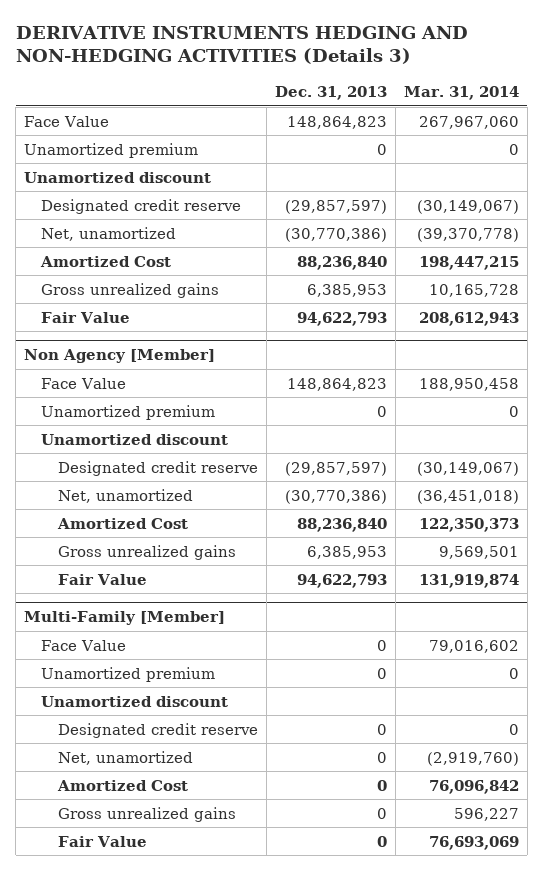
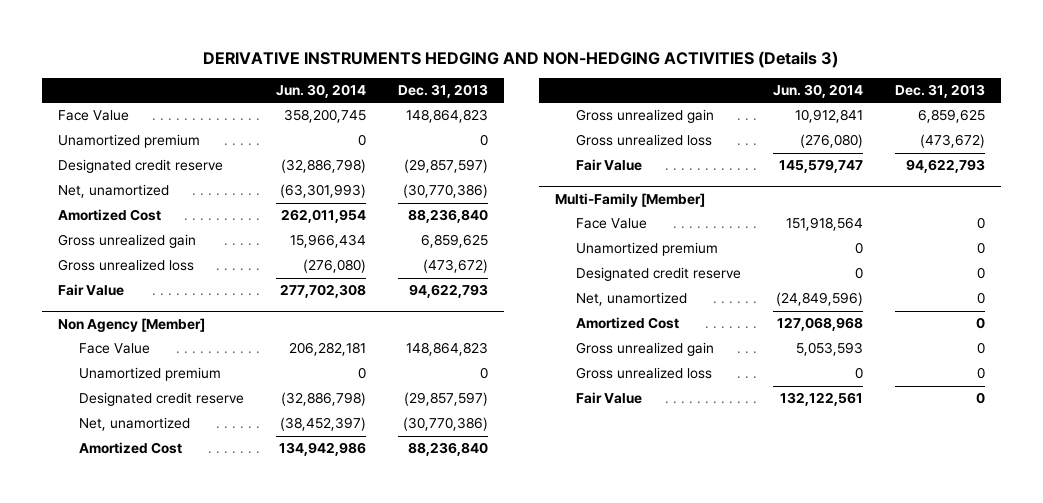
[403,86,519,101] Mar. 31, 2014 -> none
none -> [275,84,366,99] Jun. 30, 2014
[24,171,212,183] Unamortized discount -> none
[40,282,219,298] Gross unrealized gains -> [57,234,196,249] Gross unrealized gain
[306,283,387,297] 6,385,953 -> [420,234,488,249] 6,859,625
none -> [57,259,194,272] Gross unrealized loss
[40,433,228,445] Unamortized discount -> none
[57,544,236,560] Gross unrealized gains -> [575,109,714,124] Gross unrealized gain
[306,545,387,559] 6,385,953 -> [917,109,985,124] 6,859,625
none -> [575,134,712,147] Gross unrealized loss
[40,695,228,707] Unamortized discount -> none
[57,806,236,822] Gross unrealized gains -> [575,342,714,357] Gross unrealized gain
none -> [575,367,712,380] Gross unrealized loss

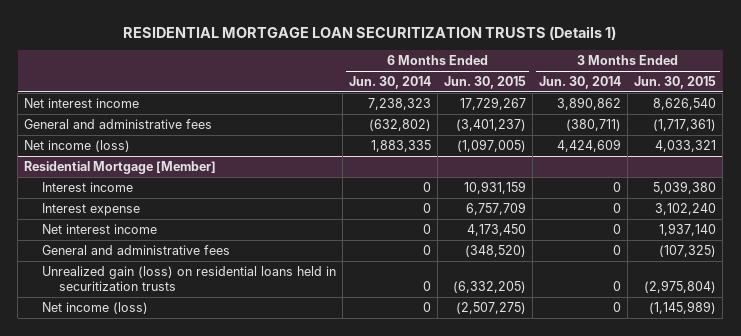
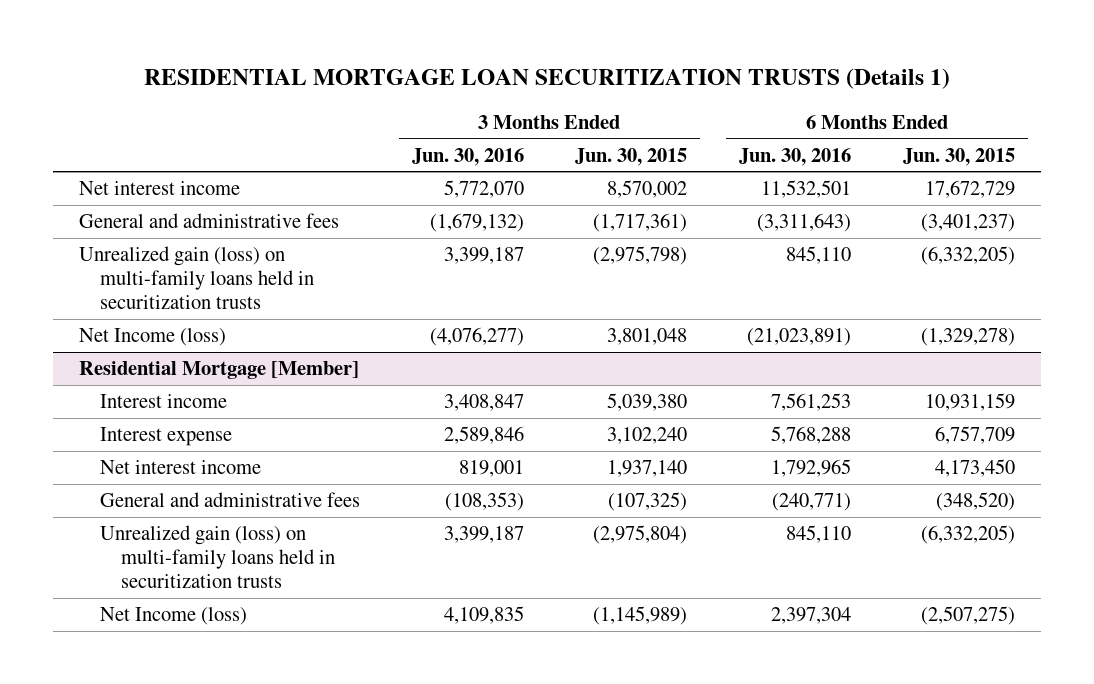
[348,76,431,90] Jun. 30, 2014 -> none
[539,76,622,90] Jun. 30, 2014 -> none
none -> [411,147,524,166] Jun. 30, 2016
none -> [738,147,851,166] Jun. 30, 2016
[460,97,527,111] 17,729,267 -> [924,180,1015,199] 17,672,729
[653,98,717,111] 8,626,540 -> [607,180,688,199] 8,570,002
none -> [79,246,314,309] Unrealized gain (loss) on multi-family loans held in securitization trusts
[24,140,131,153] Net income (loss) -> [79,328,227,347] Net Income (loss)
[457,139,527,153] (1,097,005) -> [920,328,1015,347] (1,329,278)
[655,140,717,153] 4,033,321 -> [607,328,688,346] 3,801,048
[41,266,336,292] Unrealized gain (loss) on residential loans held in securitization trusts -> [99,525,335,588] Unrealized gain (loss) on multi-family loans held in securitization trusts
[41,302,148,315] Net income (loss) -> [99,607,247,626] Net Income (loss)

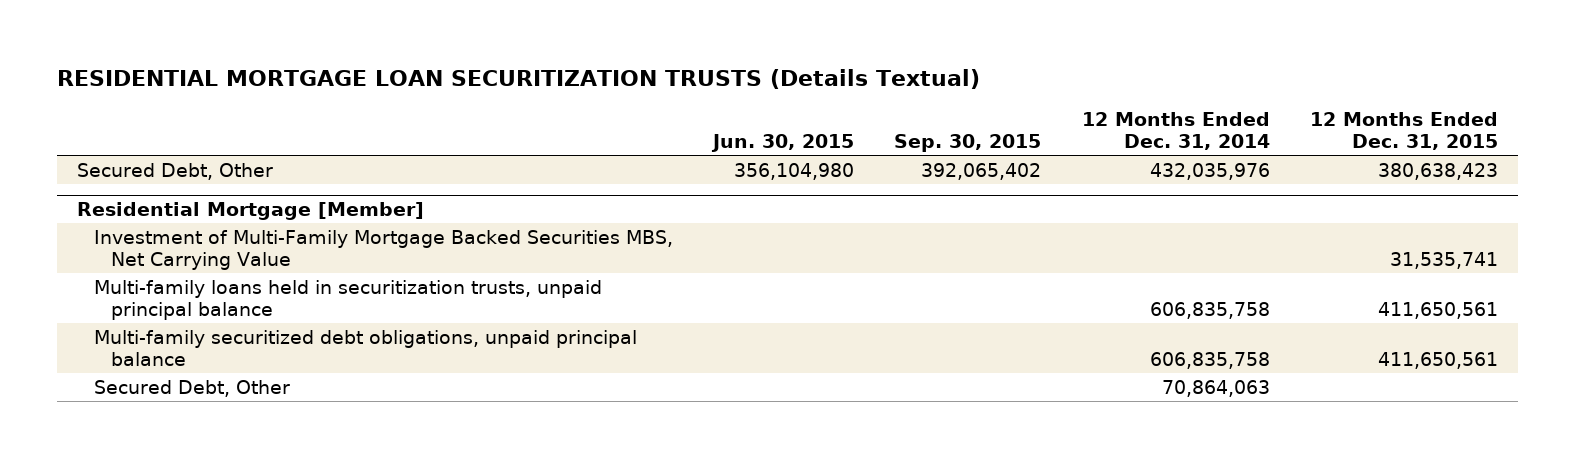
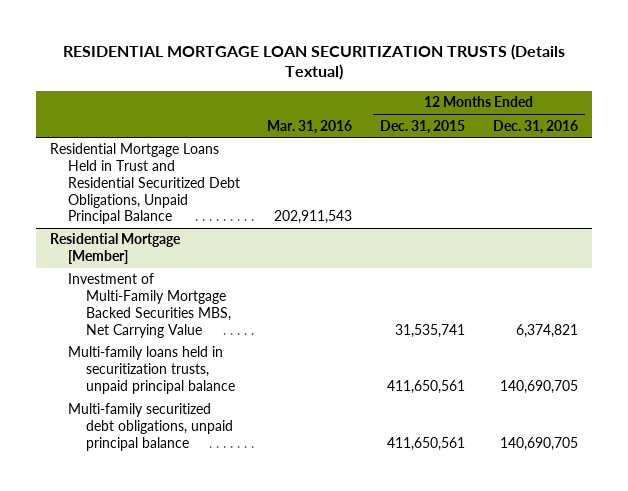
[711,134,855,153] Jun. 30, 2015 -> none
[894,134,1042,153] Sep. 30, 2015 -> none
[1081,111,1270,151] 12 Months Ended Dec. 31, 2014 -> none
none -> [267,119,353,134] Mar. 31, 2016
none -> [492,119,578,134] Dec. 31, 2016
[77,162,274,180] Secured Debt, Other -> none
none -> [49,143,240,225] Residential Mortgage Loans Held in Trust and Residential Securitized Debt Obligations, Unpaid Principal Balance
[94,379,291,397] Secured Debt, Other -> none

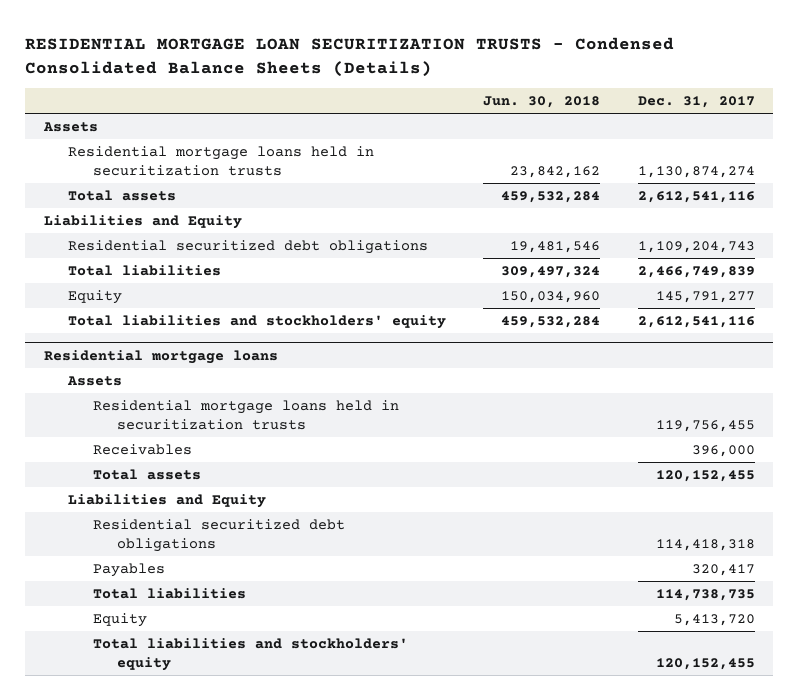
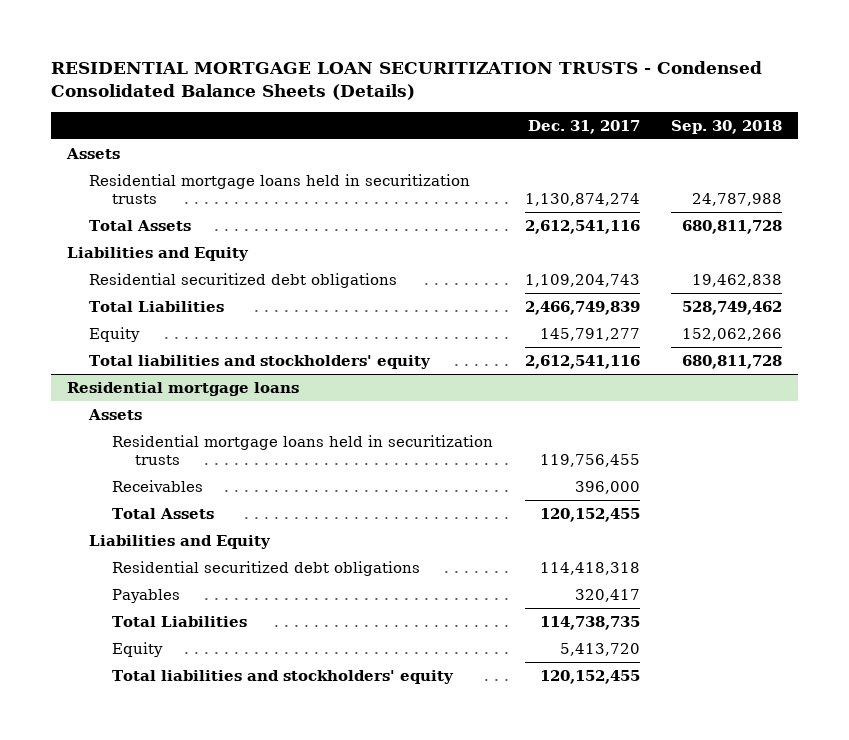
[483,95,601,108] Jun. 30, 2018 -> none
none -> [671,119,783,134] Sep. 30, 2018
[68,189,177,201] Total assets -> [89,219,192,231] Total Assets
[68,264,222,276] Total liabilities -> [89,300,225,312] Total Liabilities
[92,468,201,480] Total assets -> [112,507,215,519] Total Assets
[92,587,246,599] Total liabilities -> [112,615,248,627] Total Liabilities

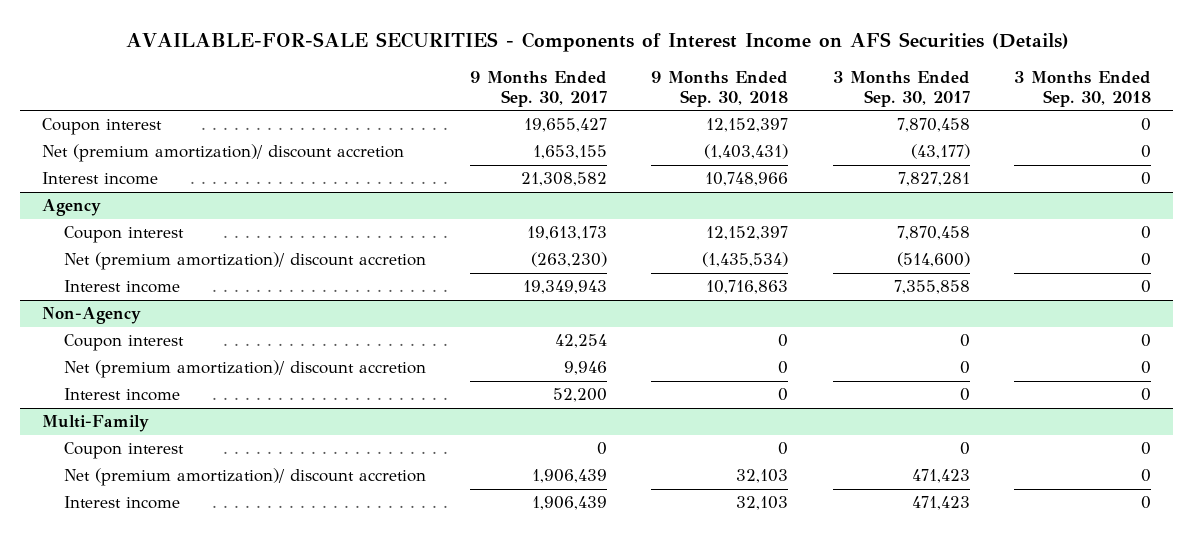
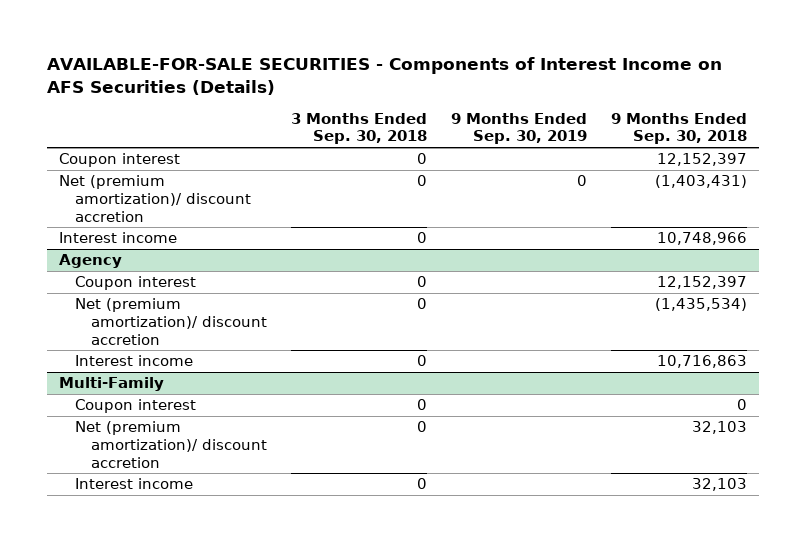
[470,71,608,107] 9 Months Ended Sep. 30, 2017 -> none
[832,71,970,107] 3 Months Ended Sep. 30, 2017 -> none
none -> [450,112,587,145] 9 Months Ended Sep. 30, 2019
[42,307,142,325] Non-Agency -> none
[64,334,185,352] Coupon interest -> none
[64,360,427,379] Net (premium amortization)/ discount accretion -> none
[64,388,181,402] Interest income -> none

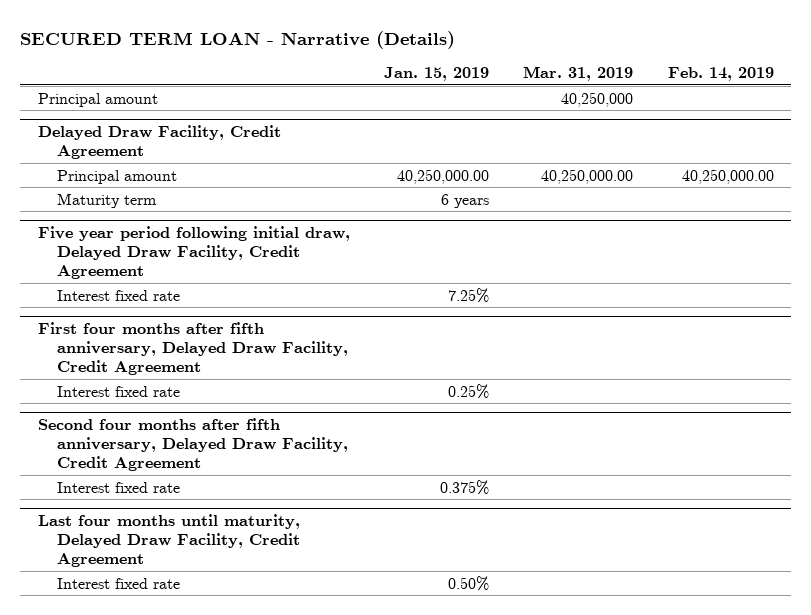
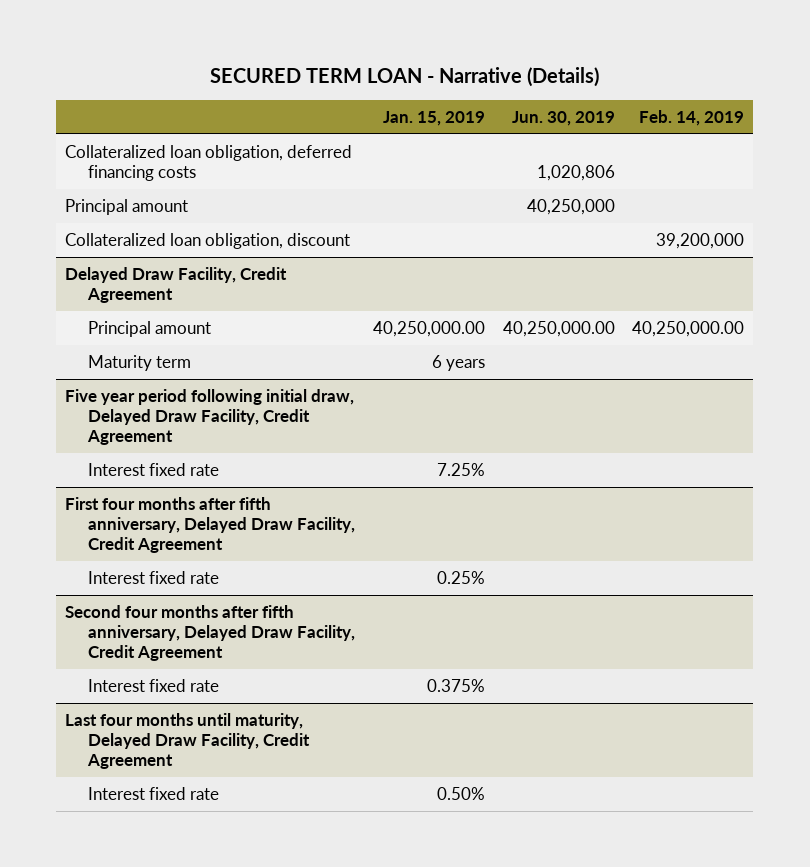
[523,66,634,82] Mar. 31, 2019 -> none
none -> [511,111,615,127] Jun. 30, 2019
none -> [65,145,353,182] Collateralized loan obligation, deferred financing costs
none -> [65,233,351,250] Collateralized loan obligation, discount

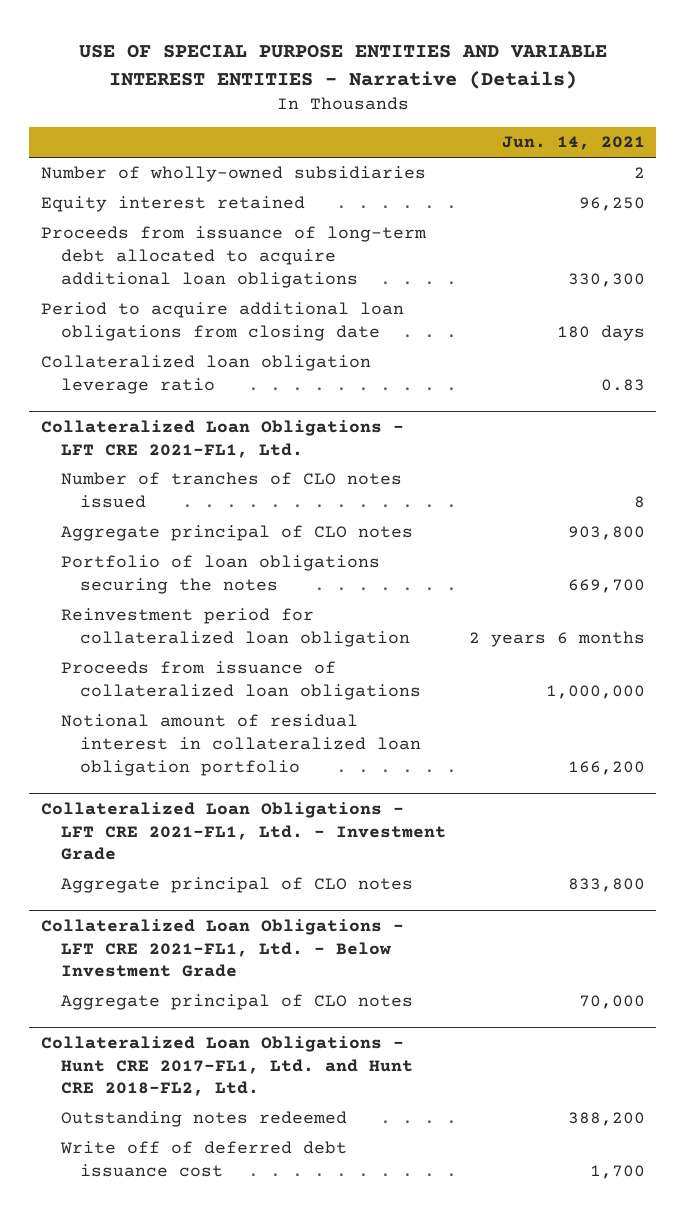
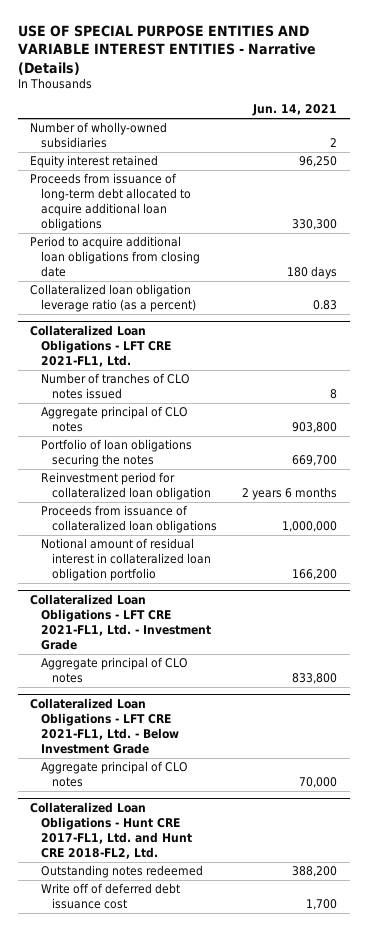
[40,355,371,395] Collateralized loan obligation leverage ratio -> [30,284,197,313] Collateralized loan obligation leverage ratio (as a percent)

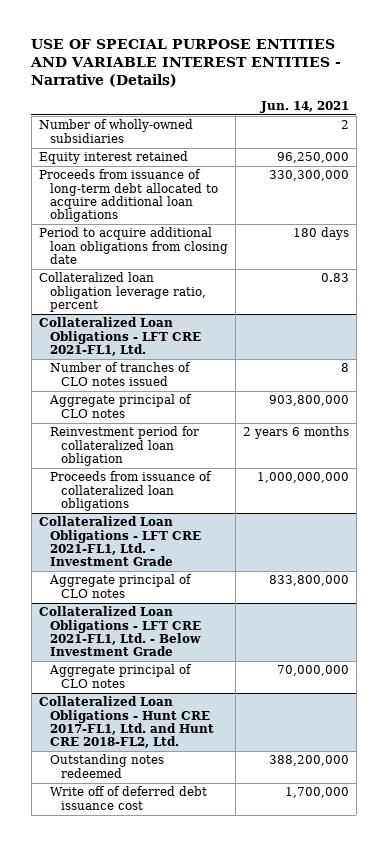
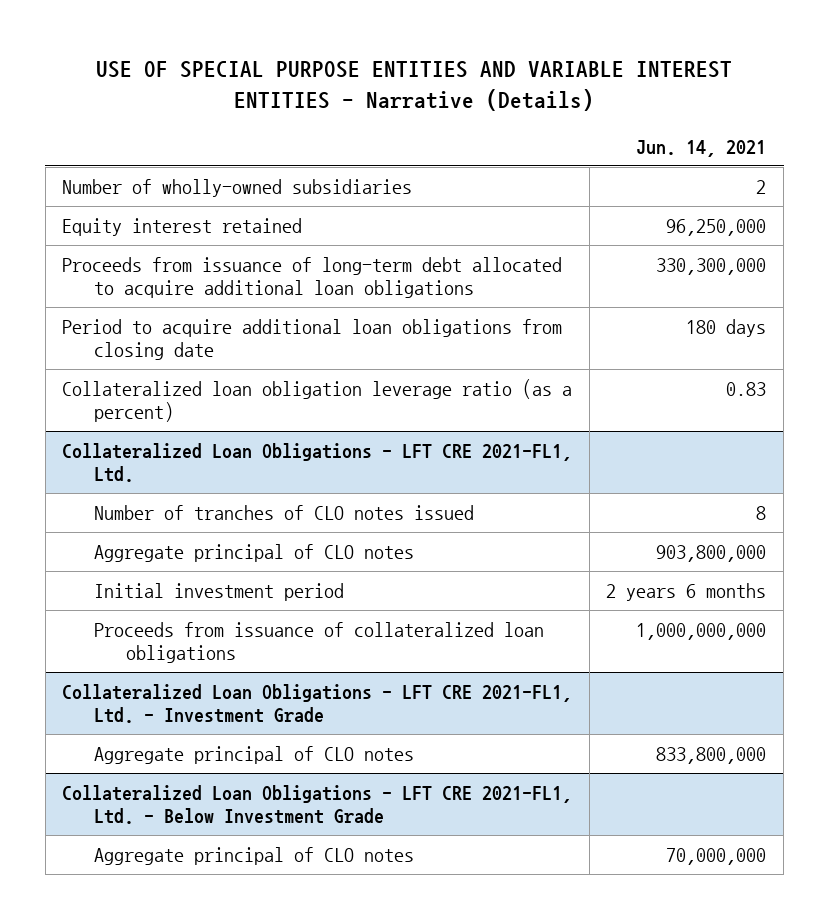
[38,272,206,313] Collateralized loan obligation leverage ratio, percent -> [62,378,573,423] Collateralized loan obligation leverage ratio (as a percent)
[49,426,199,467] Reinvestment period for collateralized loan obligation -> none
none -> [93,582,344,601] Initial investment period
[38,696,214,749] Collateralized Loan Obligations - Hunt CRE 2017-FL1, Ltd. and Hunt CRE 2018-FL2, Ltd. -> none
[49,754,164,778] Outstanding notes redeemed -> none
[49,786,207,810] Write off of deferred debt issuance cost -> none

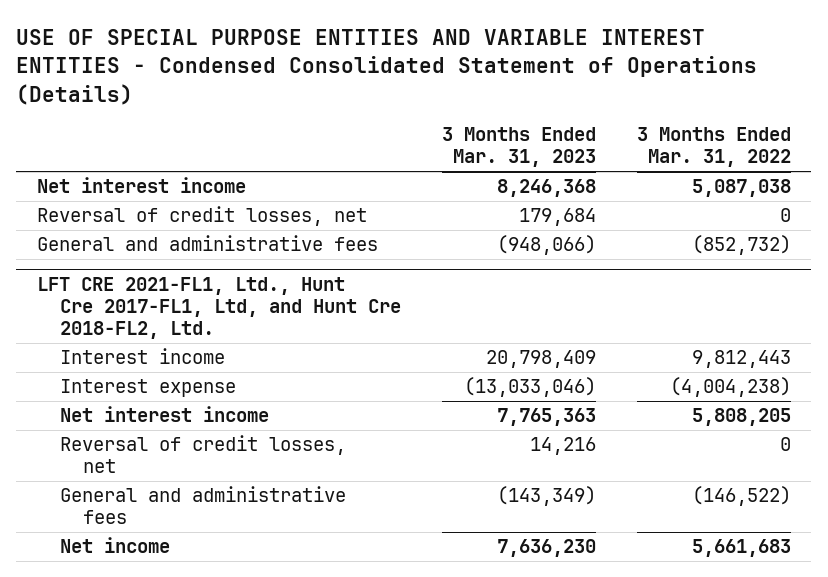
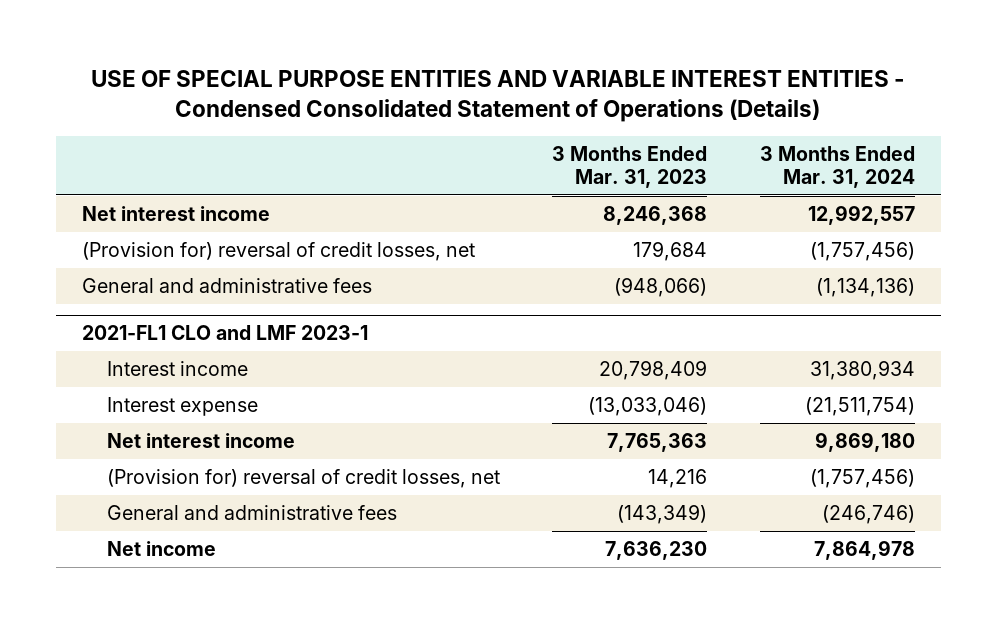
[636,127,791,168] 3 Months Ended Mar. 31, 2022 -> none
none -> [759,146,915,189] 3 Months Ended Mar. 31, 2024
[36,206,367,227] Reversal of credit losses, net -> [82,241,476,261] (Provision for) reversal of credit losses, net
[36,277,401,339] LFT CRE 2021-FL1, Ltd., Hunt Cre 2017-FL1, Ltd, and Hunt Cre 2018-FL2, Ltd. -> none
none -> [82,325,369,341] 2021-FL1 CLO and LMF 2023-1
[59,435,346,474] Reversal of credit losses, net -> [107,468,501,488] (Provision for) reversal of credit losses, net

